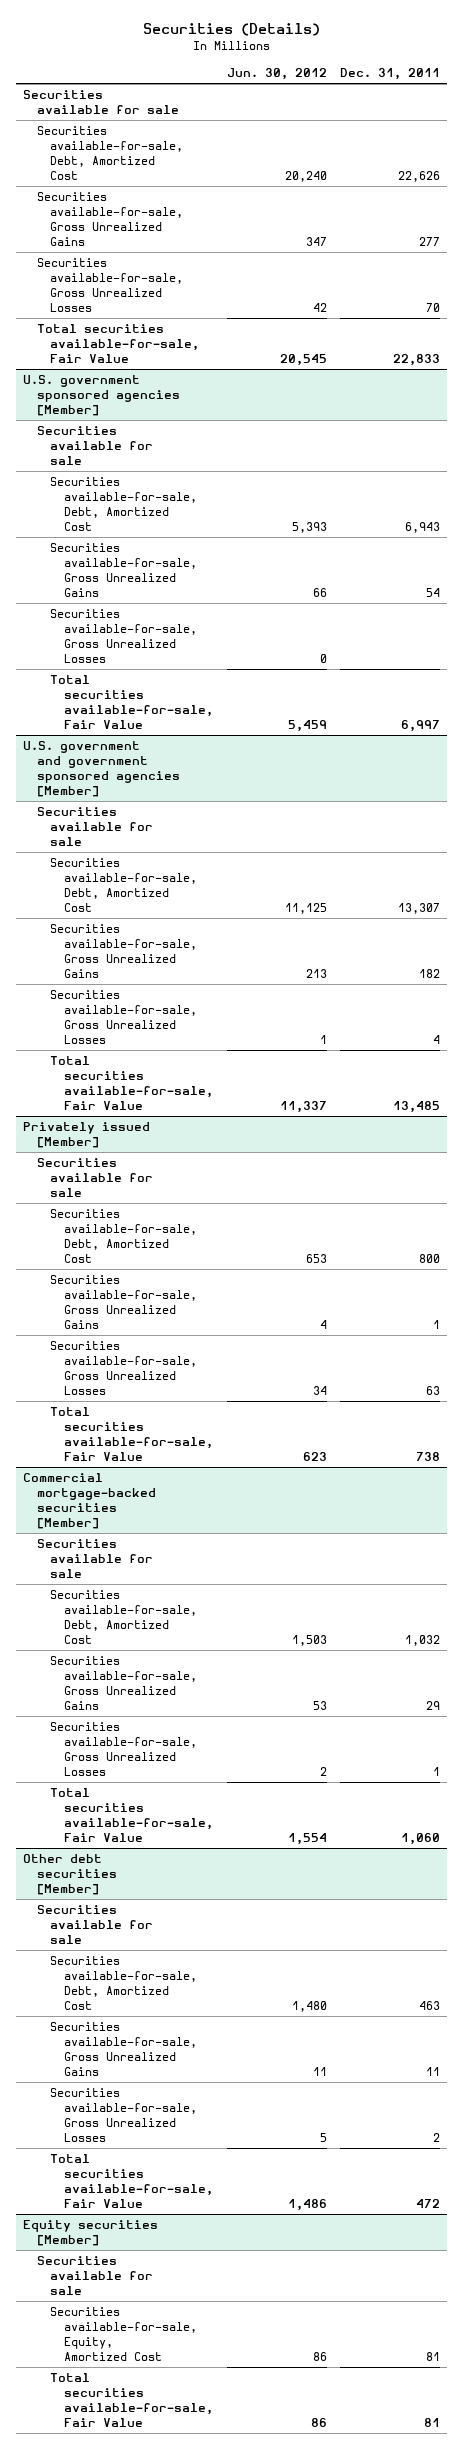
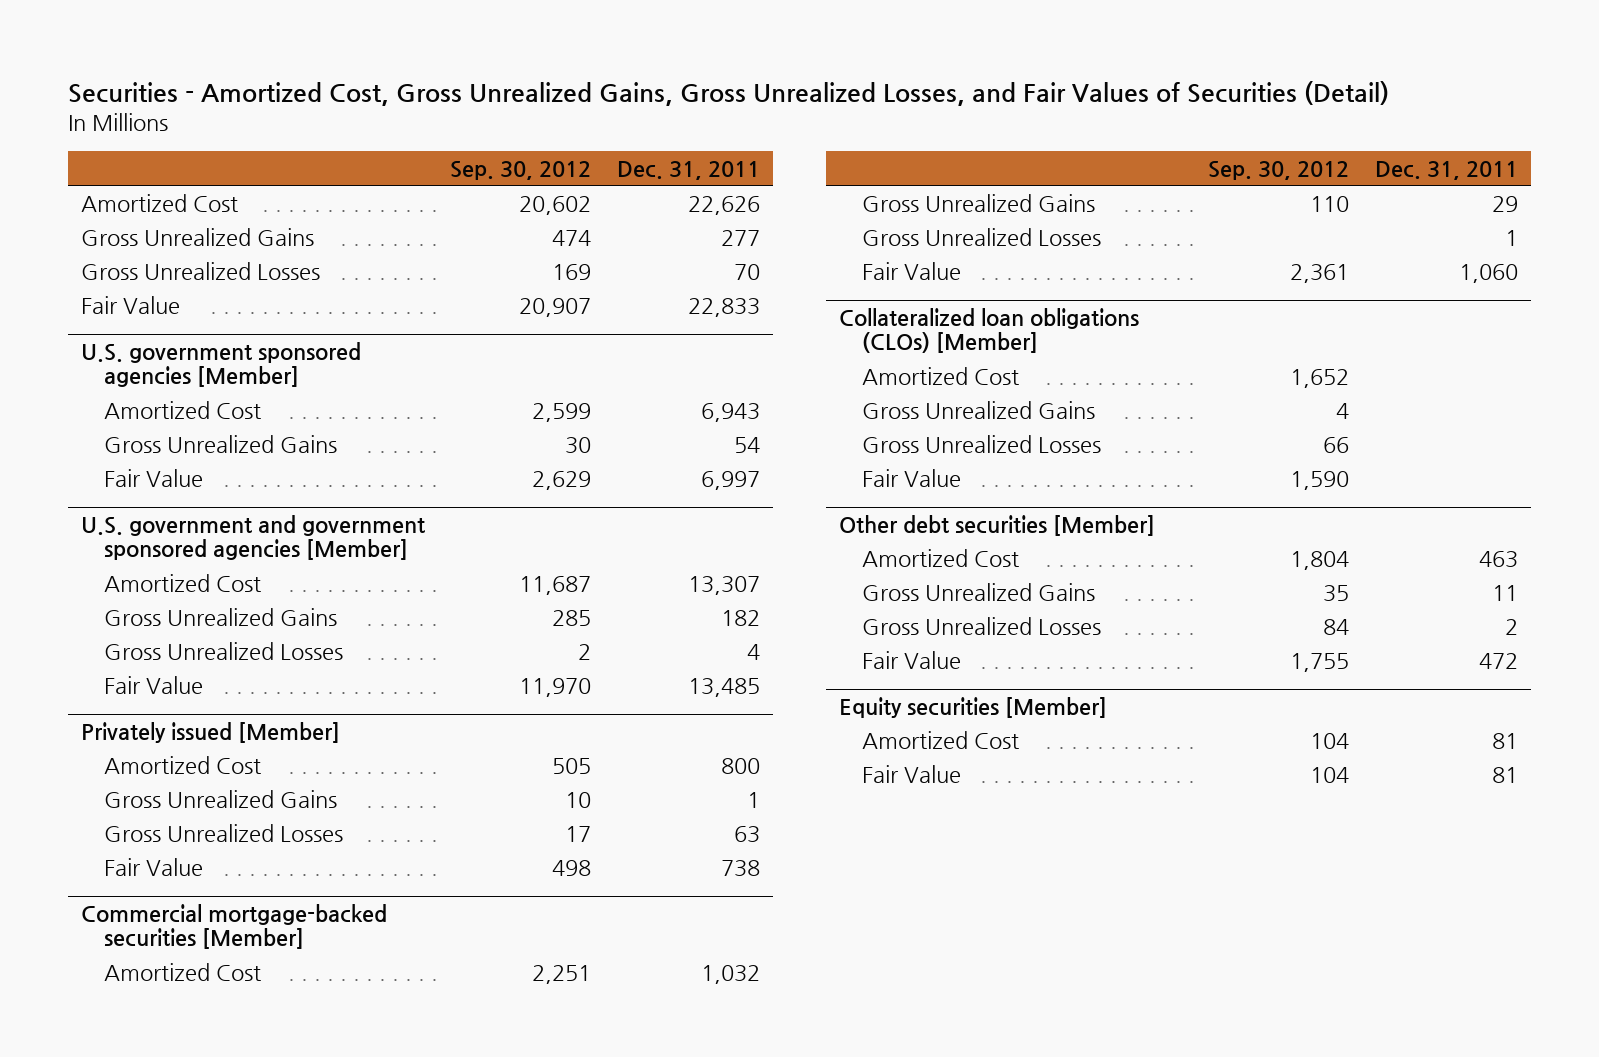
[142,23,320,37] Securities (Details) -> [68,81,1390,107] Securities - Amortized Cost, Gross Unrealized Gains, Gross Unrealized Losses, and Fair Values of Securities (Detail)
[226,67,327,80] Jun. 30, 2012 -> none
none -> [450,160,592,180] Sep. 30, 2012
[23,90,179,115] Securities available for sale -> none
[36,126,184,180] Securities available-for-sale, Debt, Amortized Cost -> [80,193,238,212] Amortized Cost
[36,192,184,246] Securities available-for-sale, Gross Unrealized Gains -> [80,227,314,246] Gross Unrealized Gains
[36,258,184,312] Securities available-for-sale, Gross Unrealized Losses -> [80,261,320,280] Gross Unrealized Losses
[36,324,200,363] Total securities available-for-sale, Fair Value -> [80,295,180,314] Fair Value
[36,426,154,465] Securities available for sale -> none
[50,609,197,663] Securities available-for-sale, Gross Unrealized Losses -> none
[50,477,197,531] Securities available-for-sale, Debt, Amortized Cost -> [104,400,262,419] Amortized Cost
[50,543,197,597] Securities available-for-sale, Gross Unrealized Gains -> [104,434,338,453] Gross Unrealized Gains
[50,675,213,729] Total securities available-for-sale, Fair Value -> [104,468,204,487] Fair Value
[36,807,154,846] Securities available for sale -> none
[50,858,197,912] Securities available-for-sale, Debt, Amortized Cost -> [104,573,262,592] Amortized Cost
[50,924,197,978] Securities available-for-sale, Gross Unrealized Gains -> [104,607,338,626] Gross Unrealized Gains
[50,990,197,1044] Securities available-for-sale, Gross Unrealized Losses -> [104,641,344,660] Gross Unrealized Losses
[50,1056,213,1110] Total securities available-for-sale, Fair Value -> [104,675,204,694] Fair Value
[36,1158,154,1197] Securities available for sale -> none
[50,1209,197,1263] Securities available-for-sale, Debt, Amortized Cost -> [104,755,262,774] Amortized Cost
[50,1275,197,1329] Securities available-for-sale, Gross Unrealized Gains -> [104,789,338,808] Gross Unrealized Gains
[50,1341,197,1395] Securities available-for-sale, Gross Unrealized Losses -> [104,823,344,842] Gross Unrealized Losses
[50,1407,213,1461] Total securities available-for-sale, Fair Value -> [104,857,204,876] Fair Value
[36,1539,154,1578] Securities available for sale -> none
[50,1788,213,1842] Total securities available-for-sale, Fair Value -> none
[50,1590,197,1644] Securities available-for-sale, Debt, Amortized Cost -> [104,962,262,981] Amortized Cost
[50,1656,197,1710] Securities available-for-sale, Gross Unrealized Gains -> [862,193,1096,212] Gross Unrealized Gains
[50,1722,197,1776] Securities available-for-sale, Gross Unrealized Losses -> [862,227,1102,246] Gross Unrealized Losses
none -> [862,261,962,280] Fair Value
none -> [838,307,1139,354] Collateralized loan obligations (CLOs) [Member]
none -> [862,366,1020,385] Amortized Cost
none -> [862,400,1096,419] Gross Unrealized Gains
none -> [862,434,1102,453] Gross Unrealized Losses
none -> [862,468,962,487] Fair Value
[36,1905,154,1944] Securities available for sale -> none
[50,1956,197,2010] Securities available-for-sale, Debt, Amortized Cost -> [862,548,1020,567] Amortized Cost
[50,2022,197,2076] Securities available-for-sale, Gross Unrealized Gains -> [862,582,1096,601] Gross Unrealized Gains
[50,2088,197,2142] Securities available-for-sale, Gross Unrealized Losses -> [862,616,1102,635] Gross Unrealized Losses
[50,2154,213,2208] Total securities available-for-sale, Fair Value -> [862,650,962,669] Fair Value
[36,2256,154,2295] Securities available for sale -> none
[50,2307,197,2361] Securities available-for-sale, Equity, Amortized Cost -> none
[50,2373,213,2427] Total securities available-for-sale, Fair Value -> none
none -> [862,730,1020,749] Amortized Cost
none -> [862,764,962,783] Fair Value

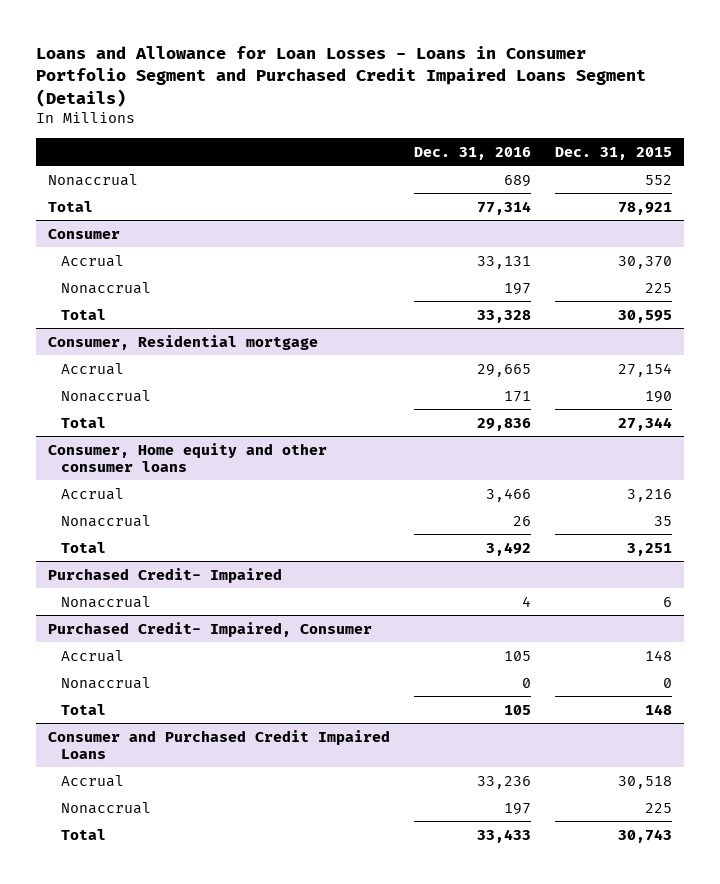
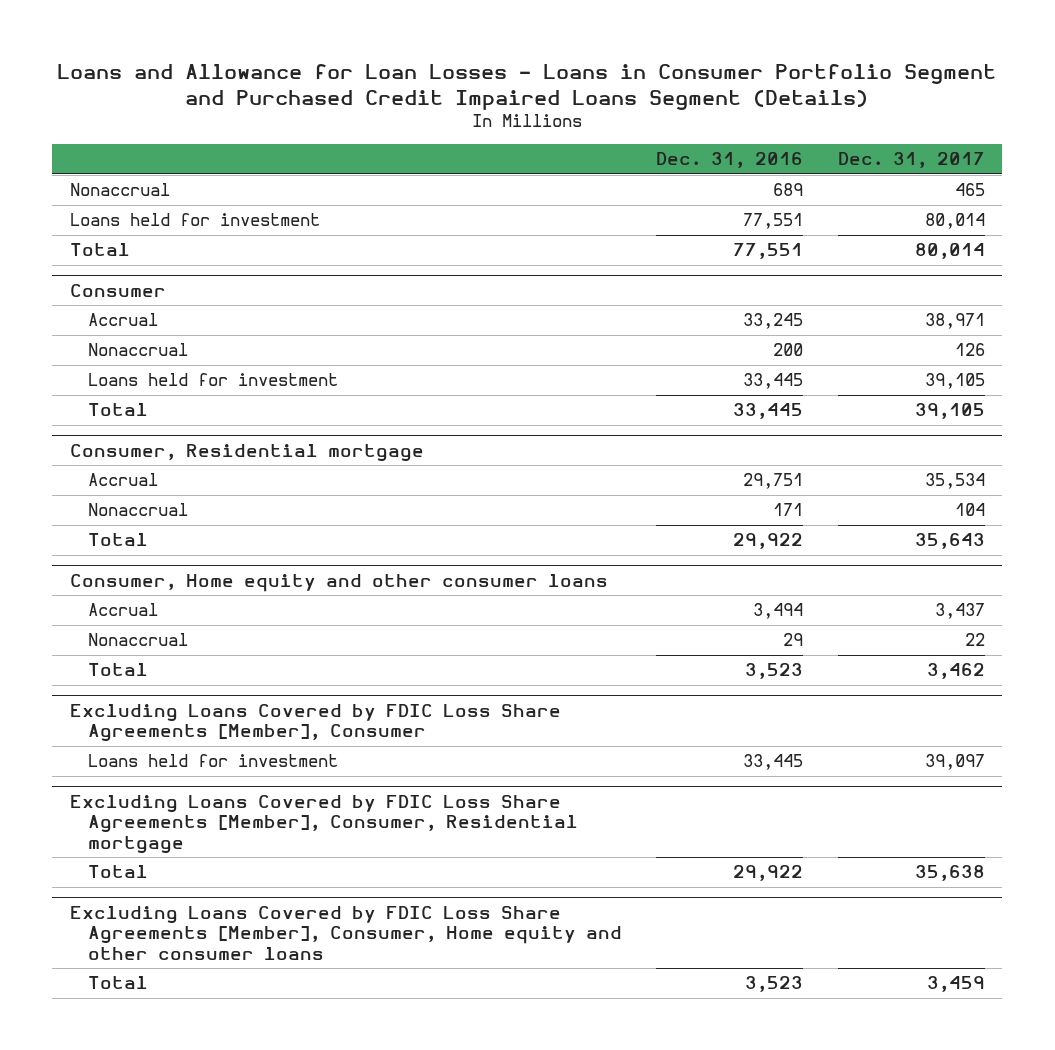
[554,146,672,160] Dec. 31, 2015 -> none
none -> [838,152,986,169] Dec. 31, 2017
none -> [69,213,320,227] Loans held for investment
[476,200,531,215] 77,314 -> [733,243,804,260] 77,551
[476,255,531,269] 33,131 -> [743,313,804,330] 33,245
[503,282,531,295] 197 -> [773,343,804,357] 200
none -> [87,373,338,387] Loans held for investment
[476,309,531,323] 33,328 -> [733,403,804,420] 33,445
[476,363,531,377] 29,665 -> [743,473,804,490] 29,751
[476,417,531,431] 29,836 -> [733,533,804,550] 29,922
[47,567,282,583] Purchased Credit- Impaired -> none
[60,595,151,608] Nonaccrual -> none
[47,621,372,637] Purchased Credit- Impaired, Consumer -> none
[60,649,124,662] Accrual -> none
[60,676,151,689] Nonaccrual -> none
[47,729,390,759] Consumer and Purchased Credit Impaired Loans -> none
[60,774,124,787] Accrual -> none
[60,801,151,814] Nonaccrual -> none
[485,487,531,502] 3,466 -> [753,603,804,620] 3,494
[512,515,531,526] 26 -> [783,633,804,647] 29
[485,541,531,556] 3,492 -> [745,663,804,680] 3,523
none -> [69,703,561,743] Excluding Loans Covered by FDIC Loss Share Agreements [Member], Consumer
none -> [87,754,338,768] Loans held for investment
none -> [69,794,578,854] Excluding Loans Covered by FDIC Loss Share Agreements [Member], Consumer, Residential mortgage
[503,704,531,715] 105 -> [733,865,804,882] 29,922
none -> [69,905,622,960] Excluding Loans Covered by FDIC Loss Share Agreements [Member], Consumer, Home equity and other consumer loans
[476,828,531,843] 33,433 -> [745,976,804,993] 3,523

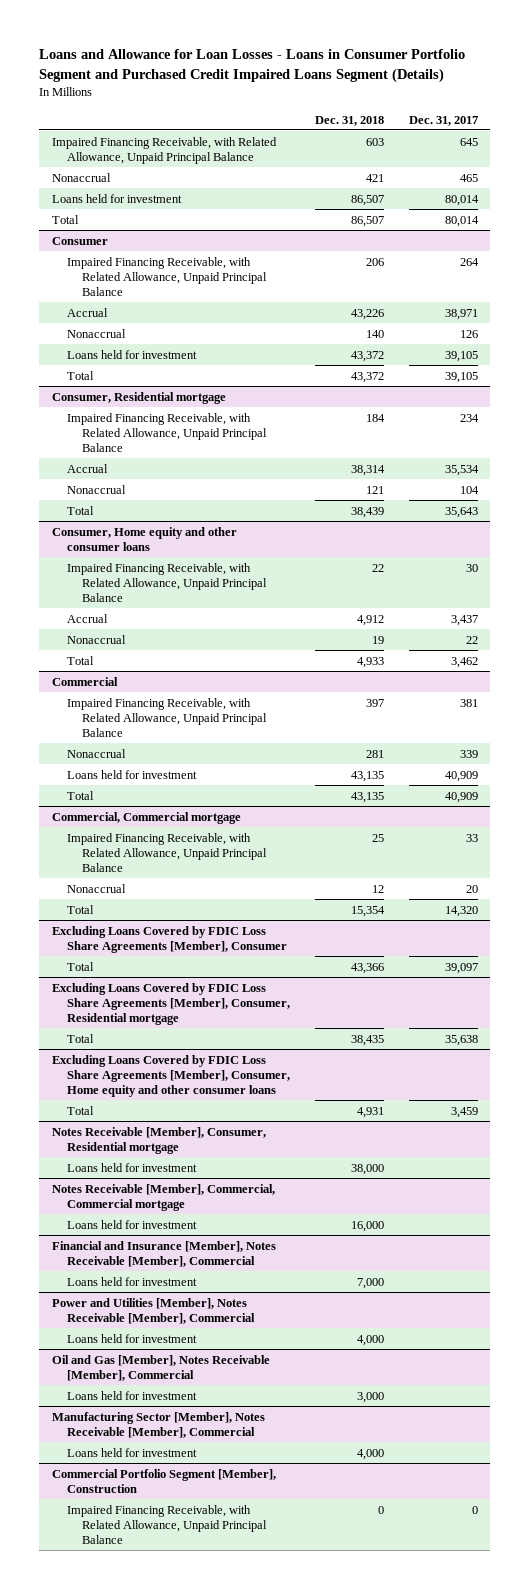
[656,152,804,169] Dec. 31, 2016 -> none
none -> [314,115,384,126] Dec. 31, 2018
none -> [51,136,277,164] Impaired Financing Receivable, with Related Allowance, Unpaid Principal Balance
none -> [66,256,267,296] Impaired Financing Receivable, with Related Allowance, Unpaid Principal Balance
none -> [66,412,267,452] Impaired Financing Receivable, with Related Allowance, Unpaid Principal Balance
none -> [66,562,267,602] Impaired Financing Receivable, with Related Allowance, Unpaid Principal Balance
none -> [51,676,118,686] Commercial
none -> [66,697,267,737] Impaired Financing Receivable, with Related Allowance, Unpaid Principal Balance
none -> [66,748,126,758] Nonaccrual
none -> [66,769,197,779] Loans held for investment
none -> [66,790,94,800] Total
none -> [51,811,241,824] Commercial, Commercial mortgage
none -> [66,832,267,872] Impaired Financing Receivable, with Related Allowance, Unpaid Principal Balance
none -> [66,883,126,893] Nonaccrual
none -> [66,904,94,914] Total
[87,754,338,768] Loans held for investment -> [66,961,94,971] Total
none -> [51,1126,266,1154] Notes Receivable [Member], Consumer, Residential mortgage
none -> [66,1162,197,1172] Loans held for investment
none -> [51,1183,275,1211] Notes Receivable [Member], Commercial, Commercial mortgage
none -> [66,1219,197,1229] Loans held for investment
none -> [51,1240,276,1267] Financial and Insurance [Member], Notes Receivable [Member], Commercial
none -> [66,1276,197,1286] Loans held for investment
none -> [51,1297,255,1324] Power and Utilities [Member], Notes Receivable [Member], Commercial
none -> [66,1333,197,1343] Loans held for investment
none -> [51,1354,270,1381] Oil and Gas [Member], Notes Receivable [Member], Commercial
none -> [66,1390,197,1400] Loans held for investment
none -> [51,1411,265,1438] Manufacturing Sector [Member], Notes Receivable [Member], Commercial
none -> [66,1447,197,1457] Loans held for investment
none -> [51,1468,276,1493] Commercial Portfolio Segment [Member], Construction
none -> [66,1504,267,1544] Impaired Financing Receivable, with Related Allowance, Unpaid Principal Balance

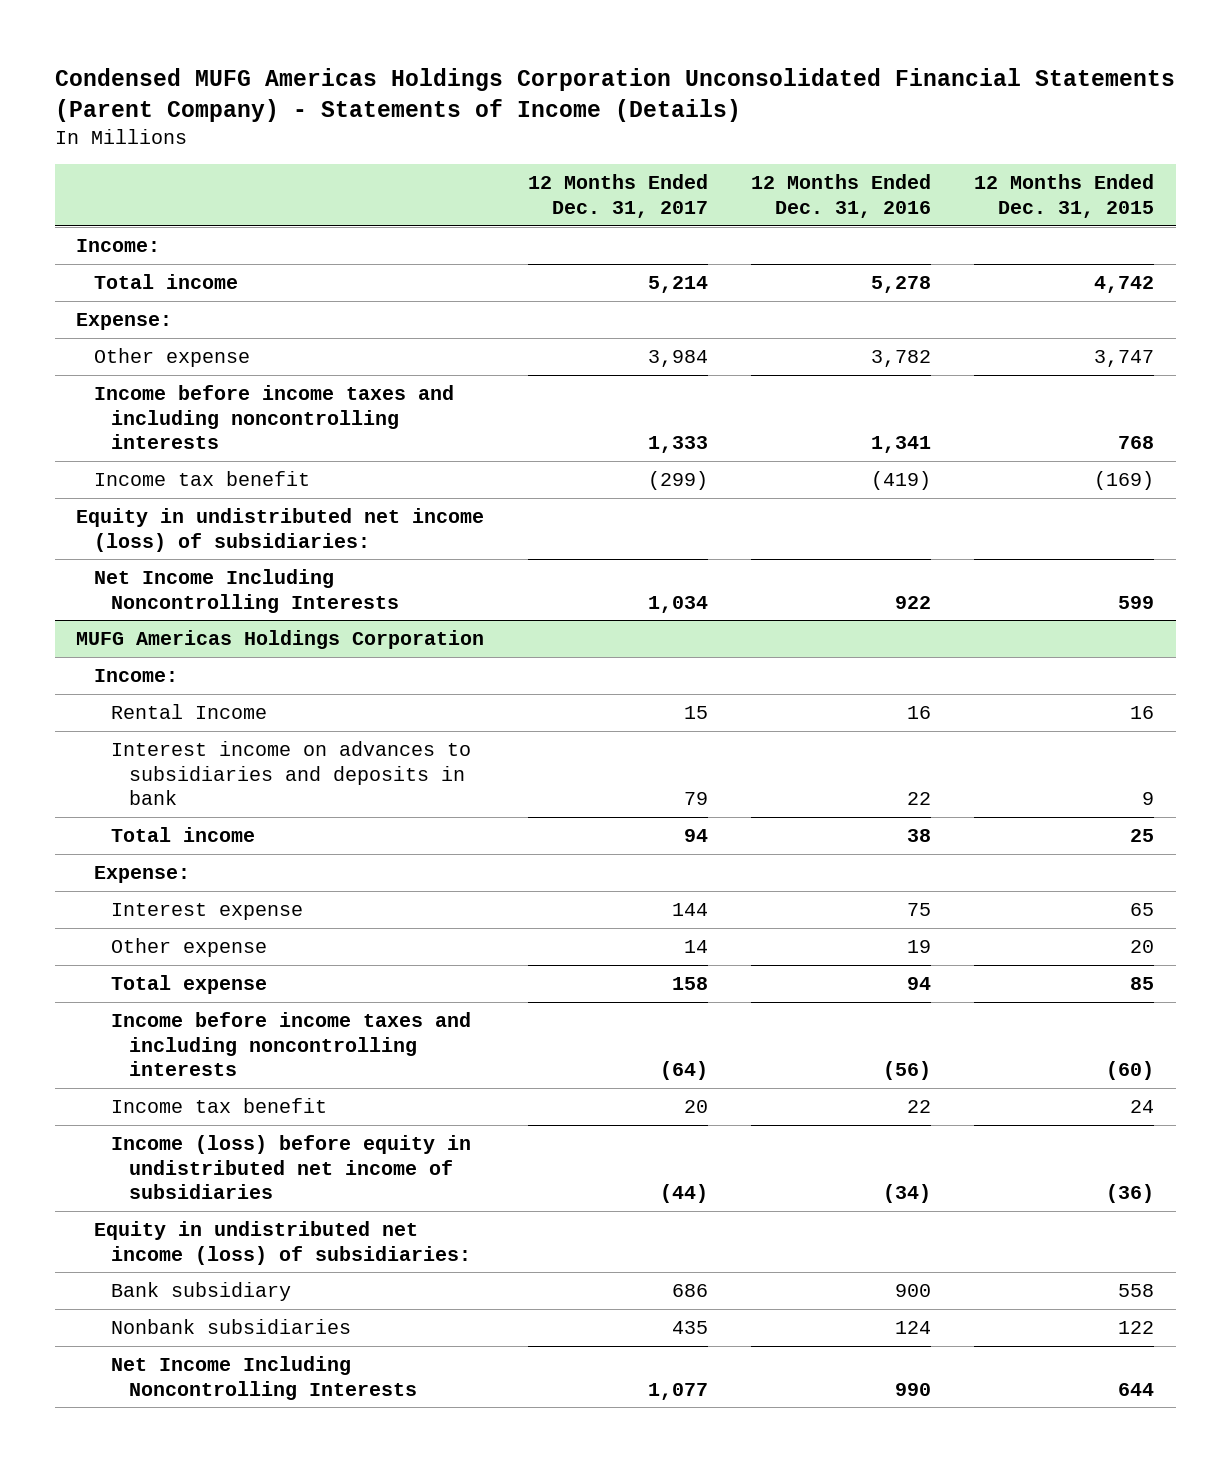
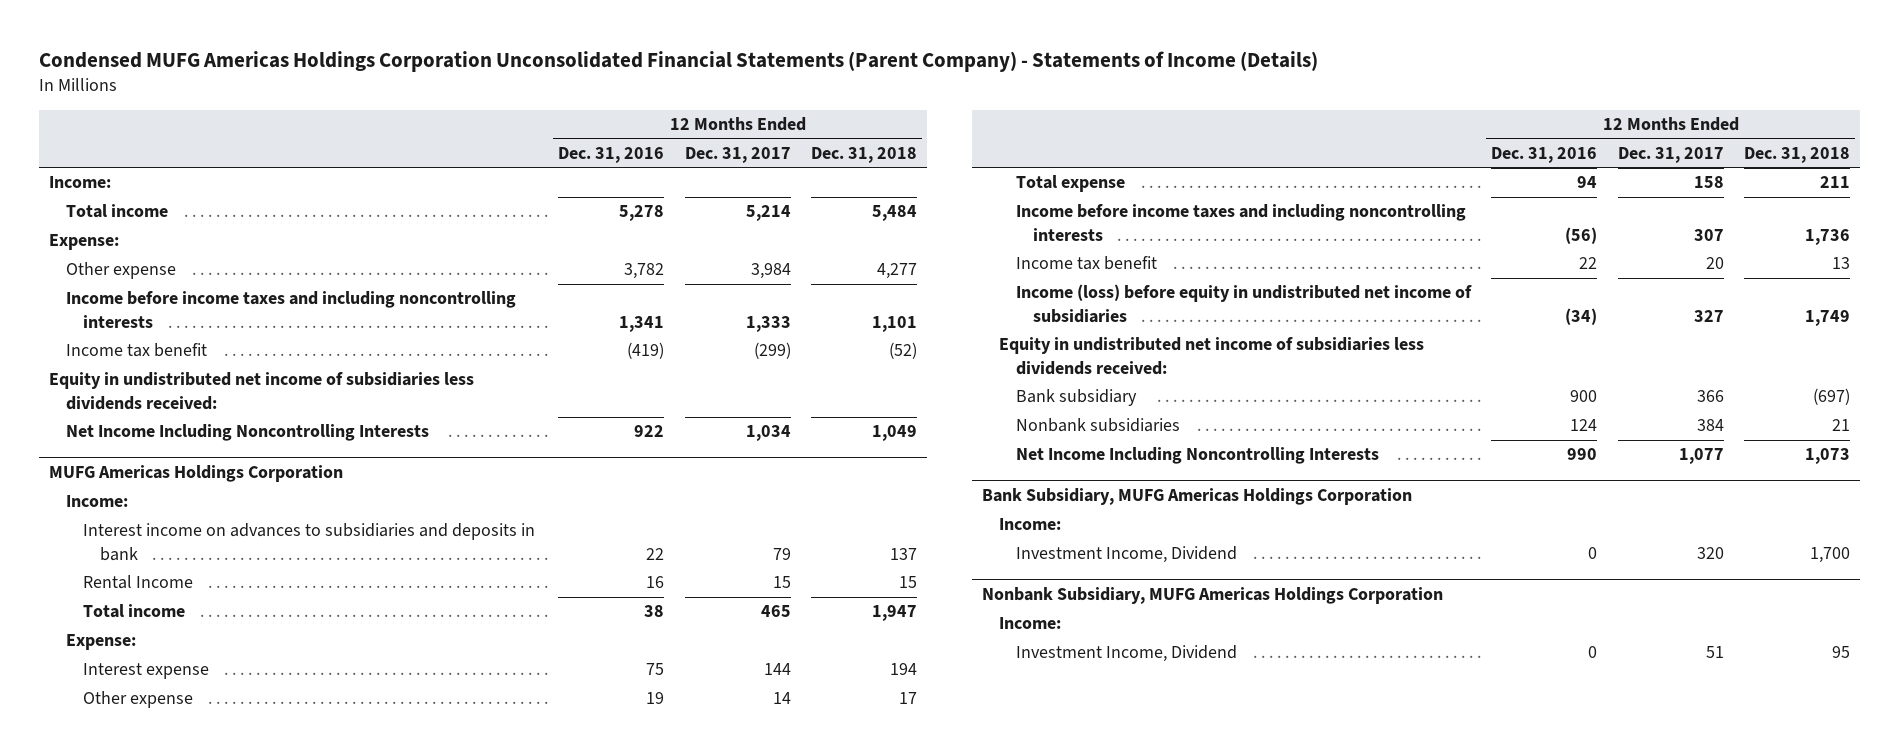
[973,174,1154,218] 12 Months Ended Dec. 31, 2015 -> none
none -> [810,146,917,163] Dec. 31, 2018
[76,507,485,552] Equity in undistributed net income (loss) of subsidiaries: -> [49,372,475,410] Equity in undistributed net income of subsidiaries less dividends received:
[111,703,268,719] Rental Income -> [82,575,193,590] Rental Income
[683,828,708,842] 94 -> [760,605,791,618] 465
[659,1061,708,1081] (64) -> [1693,228,1724,241] 307
[659,1184,708,1204] (44) -> [1693,309,1724,322] 327
[93,1220,472,1265] Equity in undistributed net income (loss) of subsidiaries: -> [999,337,1425,375] Equity in undistributed net income of subsidiaries less dividends received:
[671,1283,708,1297] 686 -> [1696,390,1724,403] 366
[671,1320,708,1334] 435 -> [1696,419,1724,432] 384
none -> [982,488,1413,506] Bank Subsidiary, MUFG Americas Holdings Corporation
none -> [999,518,1062,531] Income:
none -> [1016,546,1238,564] Investment Income, Dividend
none -> [982,587,1444,605] Nonbank Subsidiary, MUFG Americas Holdings Corporation
none -> [999,617,1062,630] Income:
none -> [1016,645,1238,663] Investment Income, Dividend

